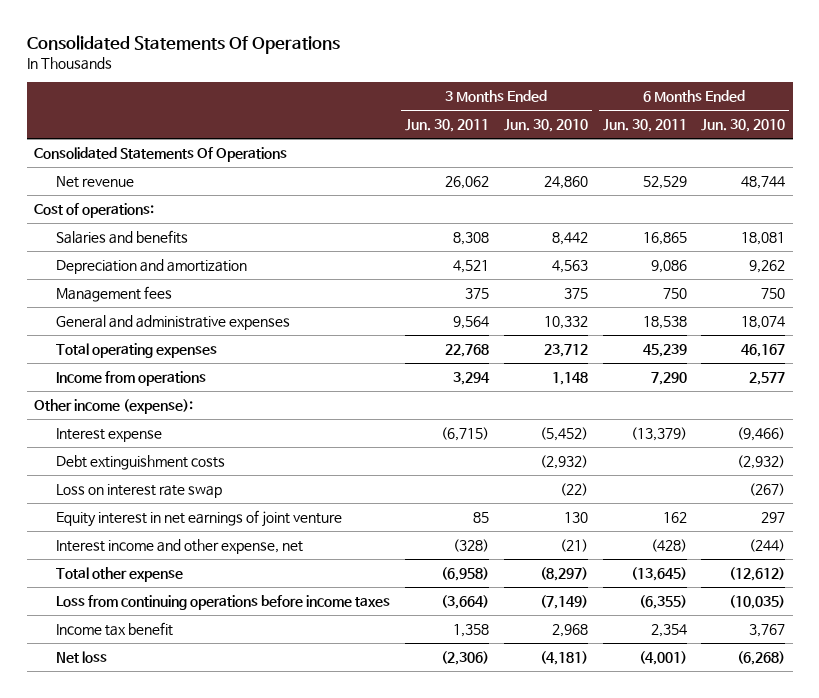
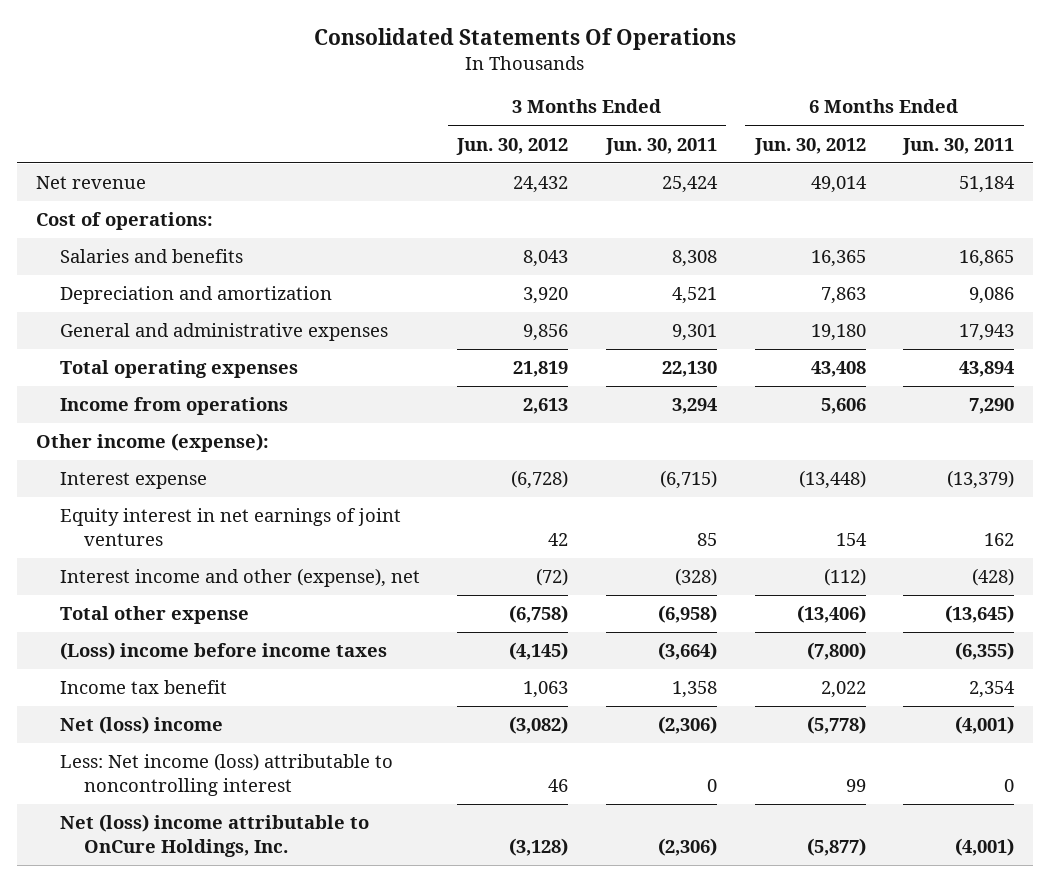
[503,119,588,133] Jun. 30, 2010 -> none
[701,119,786,133] Jun. 30, 2010 -> none
none -> [456,137,569,155] Jun. 30, 2012
none -> [753,137,866,155] Jun. 30, 2012
[34,147,288,163] Consolidated Statements Of Operations -> none
[445,176,490,190] 26,062 -> [661,176,718,194] 25,424
[642,176,687,190] 52,529 -> [959,176,1016,194] 51,184
[56,286,173,303] Management fees -> none
[453,316,490,330] 9,564 -> [671,324,717,342] 9,301
[642,316,687,330] 18,538 -> [959,324,1015,342] 17,943
[445,344,490,358] 22,768 -> [661,361,717,378] 22,130
[642,344,687,358] 45,239 -> [959,361,1015,378] 43,894
[56,455,226,471] Debt extinguishment costs -> none
[56,484,223,499] Loss on interest rate swap -> none
[56,510,343,528] Equity interest in net earnings of joint venture -> [59,508,401,546] Equity interest in net earnings of joint ventures
[56,539,304,555] Interest income and other expense, net -> [59,568,420,588] Interest income and other (expense), net
[56,595,391,611] Loss from continuing operations before income taxes -> [59,642,387,661] (Loss) income before income taxes
none -> [59,716,223,735] Net (loss) income
none -> [59,753,393,796] Less: Net income (loss) attributable to noncontrolling interest
[56,651,108,664] Net loss -> [59,814,369,857] Net (loss) income attributable to OnCure Holdings, Inc.

